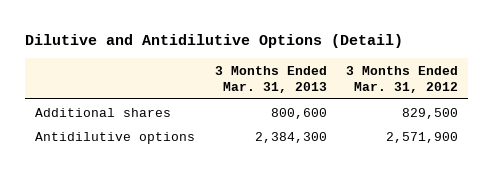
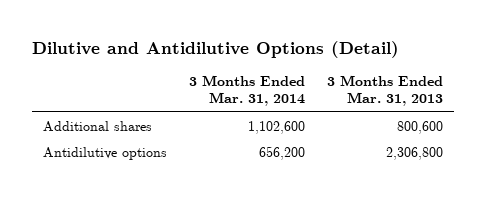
[346,65,459,93] 3 Months Ended Mar. 31, 2012 -> none
none -> [189,75,306,107] 3 Months Ended Mar. 31, 2014
[254,131,327,143] 2,384,300 -> [386,147,444,161] 2,306,800

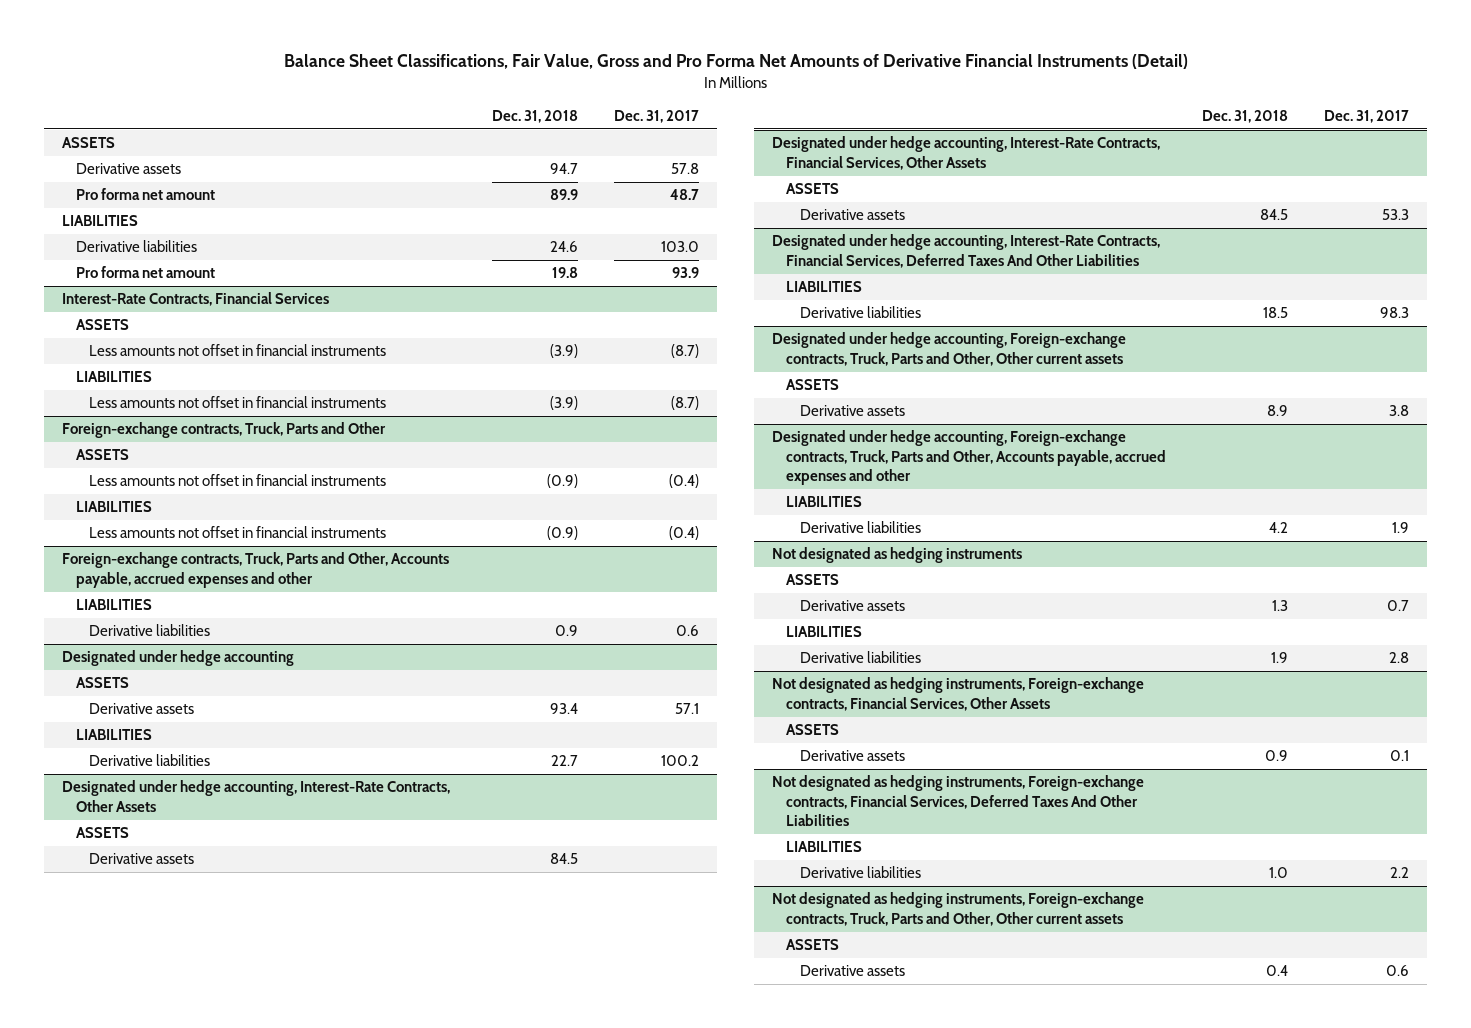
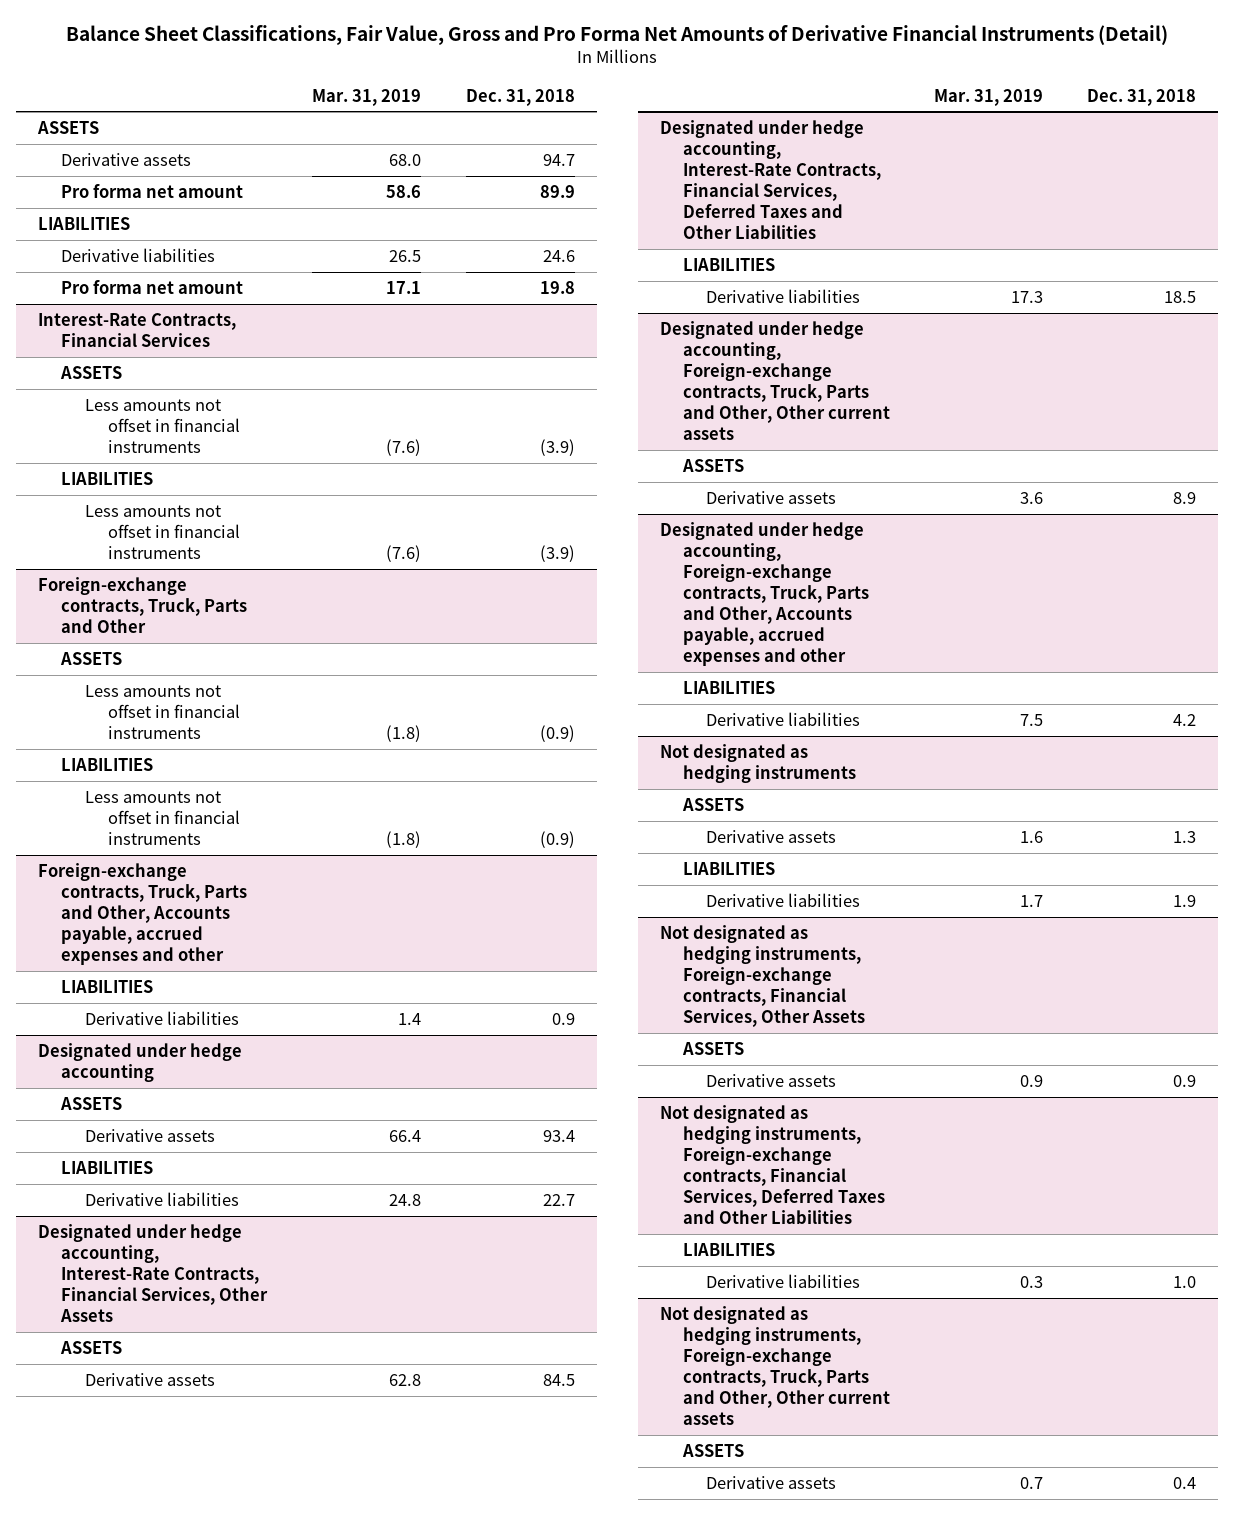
[613,109,699,123] Dec. 31, 2017 -> none
none -> [312,88,422,106] Mar. 31, 2019
[61,780,450,812] Designated under hedge accounting, Interest-Rate Contracts, Other Assets -> none
[75,827,129,839] ASSETS -> none
[89,853,195,865] Derivative assets -> none
[772,234,1161,268] Designated under hedge accounting, Interest-Rate Contracts, Financial Services, Deferred Taxes And Other Liabilities -> [659,119,881,239] Designated under hedge accounting, Interest-Rate Contracts, Financial Services, Deferred Taxes and Other Liabilities
[772,775,1145,827] Not designated as hedging instruments, Foreign-exchange contracts, Financial Services, Deferred Taxes And Other Liabilities -> [659,1104,885,1224] Not designated as hedging instruments, Foreign-exchange contracts, Financial Services, Deferred Taxes and Other Liabilities

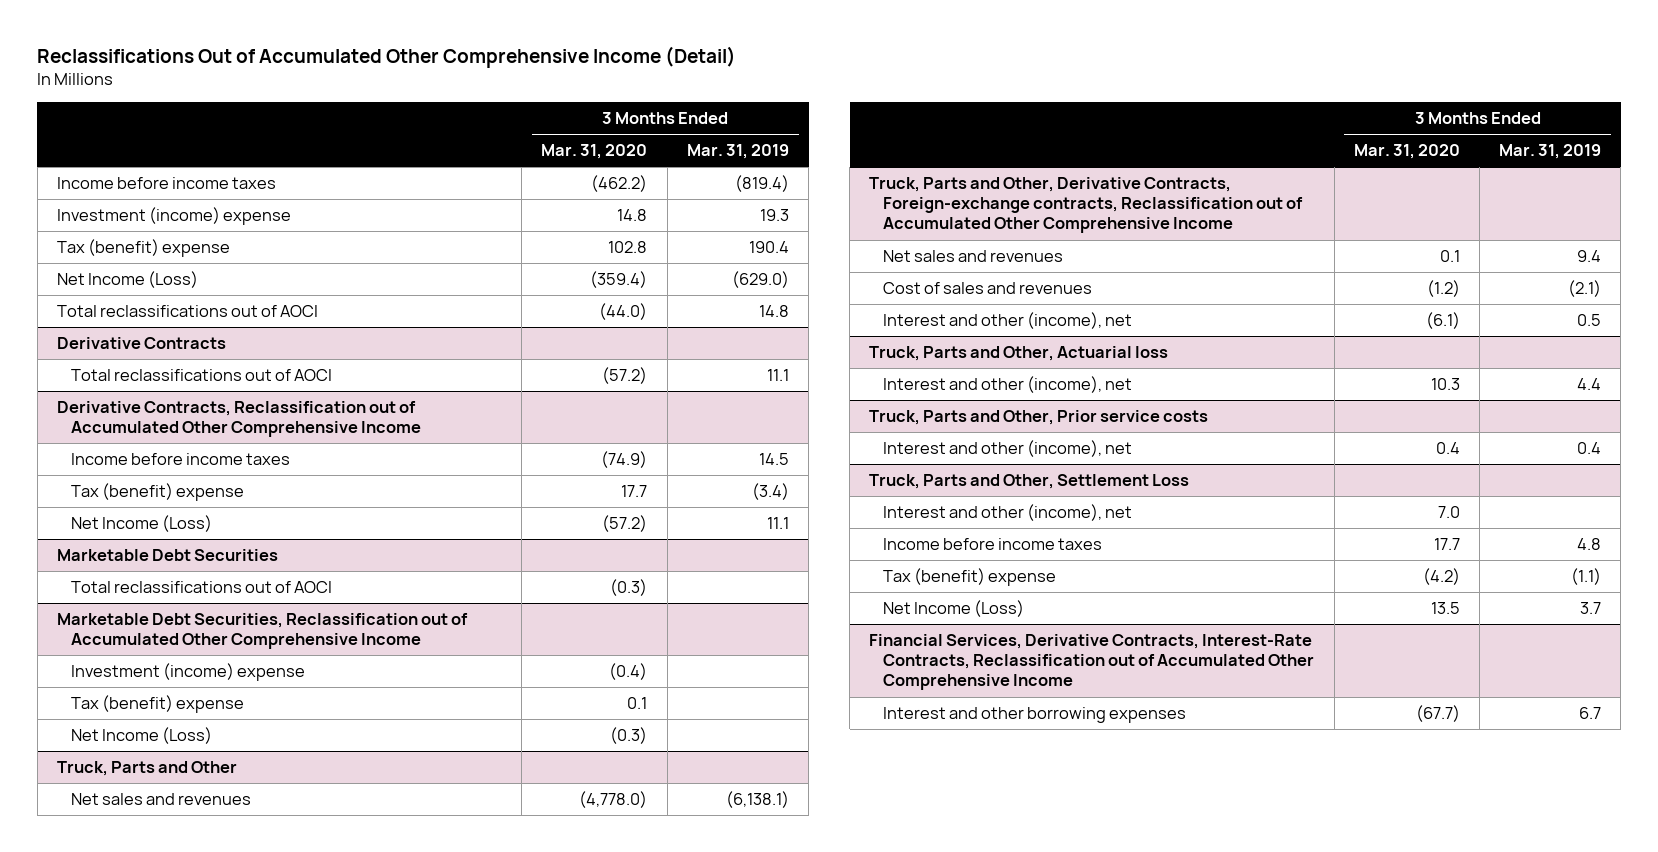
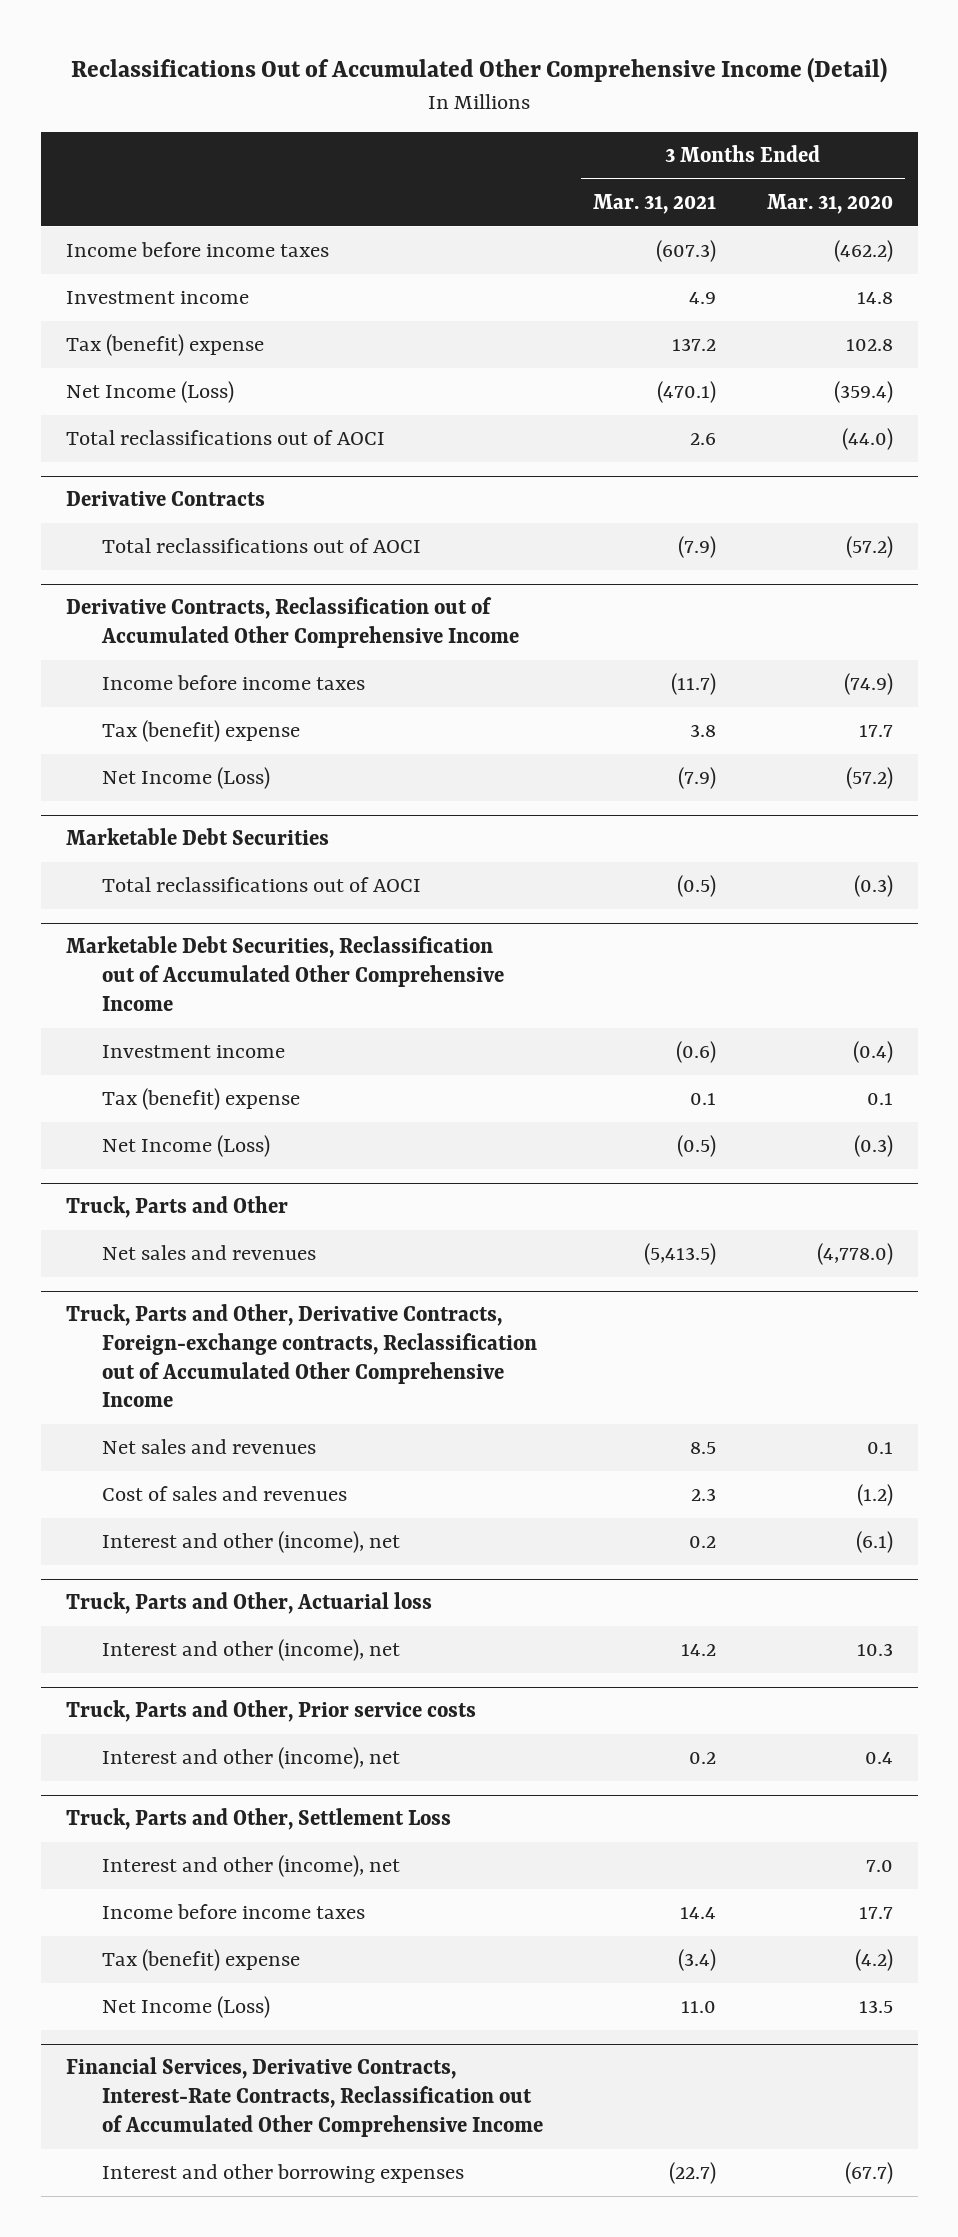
[686,144,789,160] Mar. 31, 2019 -> none
none -> [593,193,717,214] Mar. 31, 2021
[57,207,292,226] Investment (income) expense -> [65,291,249,305] Investment income
[71,663,306,682] Investment (income) expense -> [102,1045,286,1059] Investment income

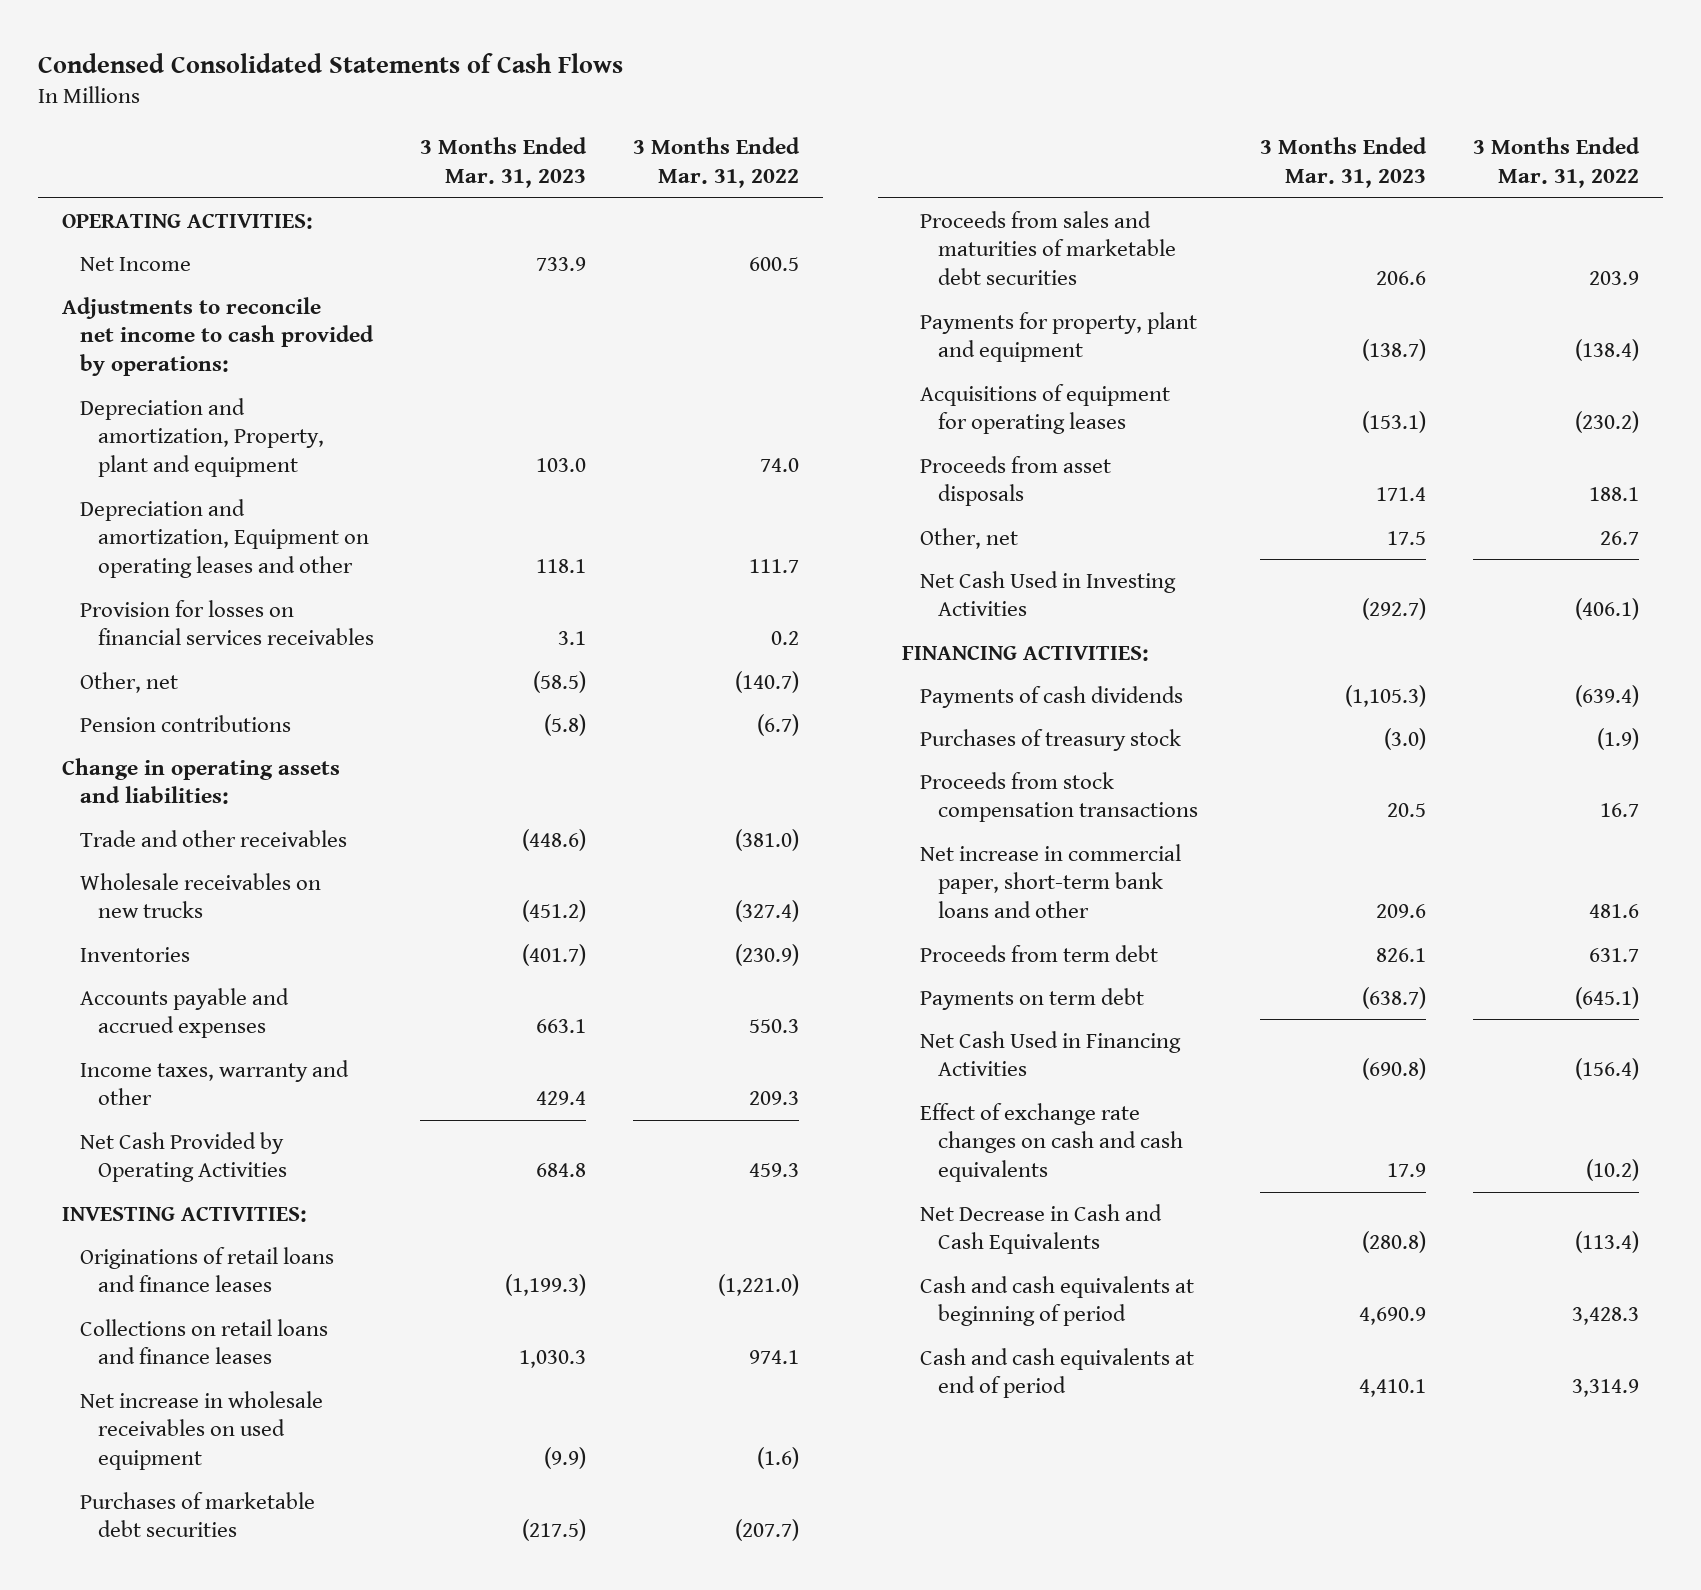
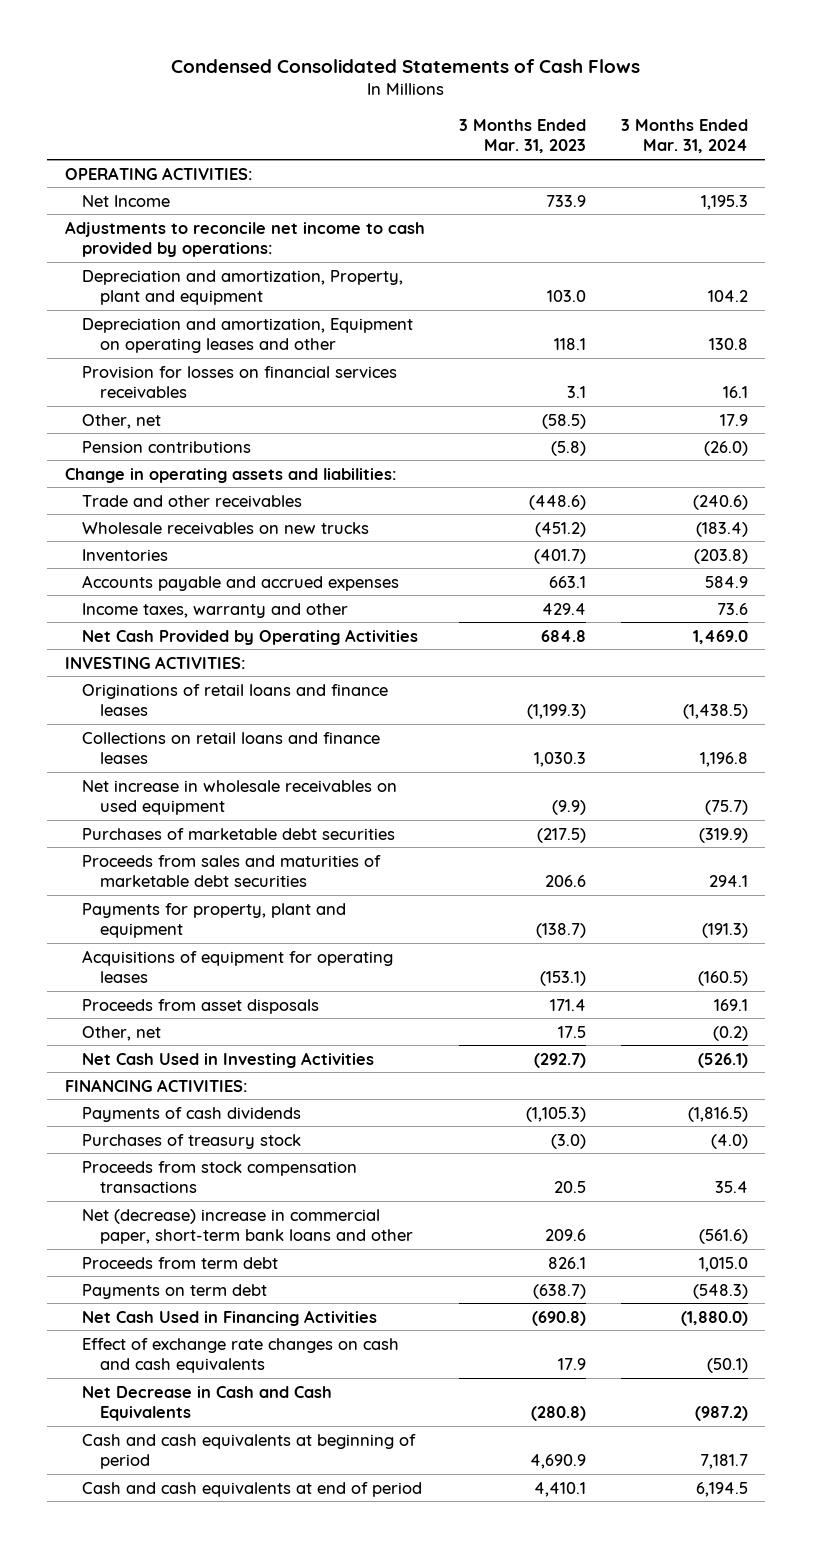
[633,137,801,189] 3 Months Ended Mar. 31, 2022 -> none
none -> [621,119,749,154] 3 Months Ended Mar. 31, 2024
[919,843,1181,919] Net increase in commercial paper, short-term bank loans and other -> [82,1208,413,1244] Net (decrease) increase in commercial paper, short-term bank loans and other

